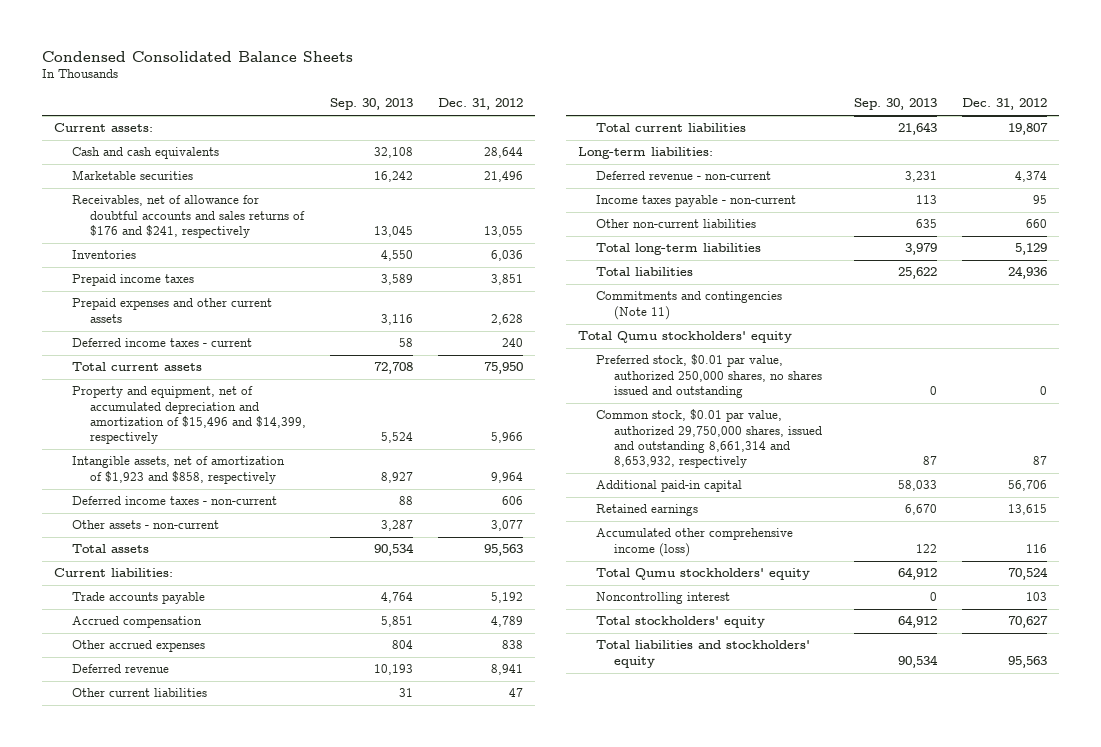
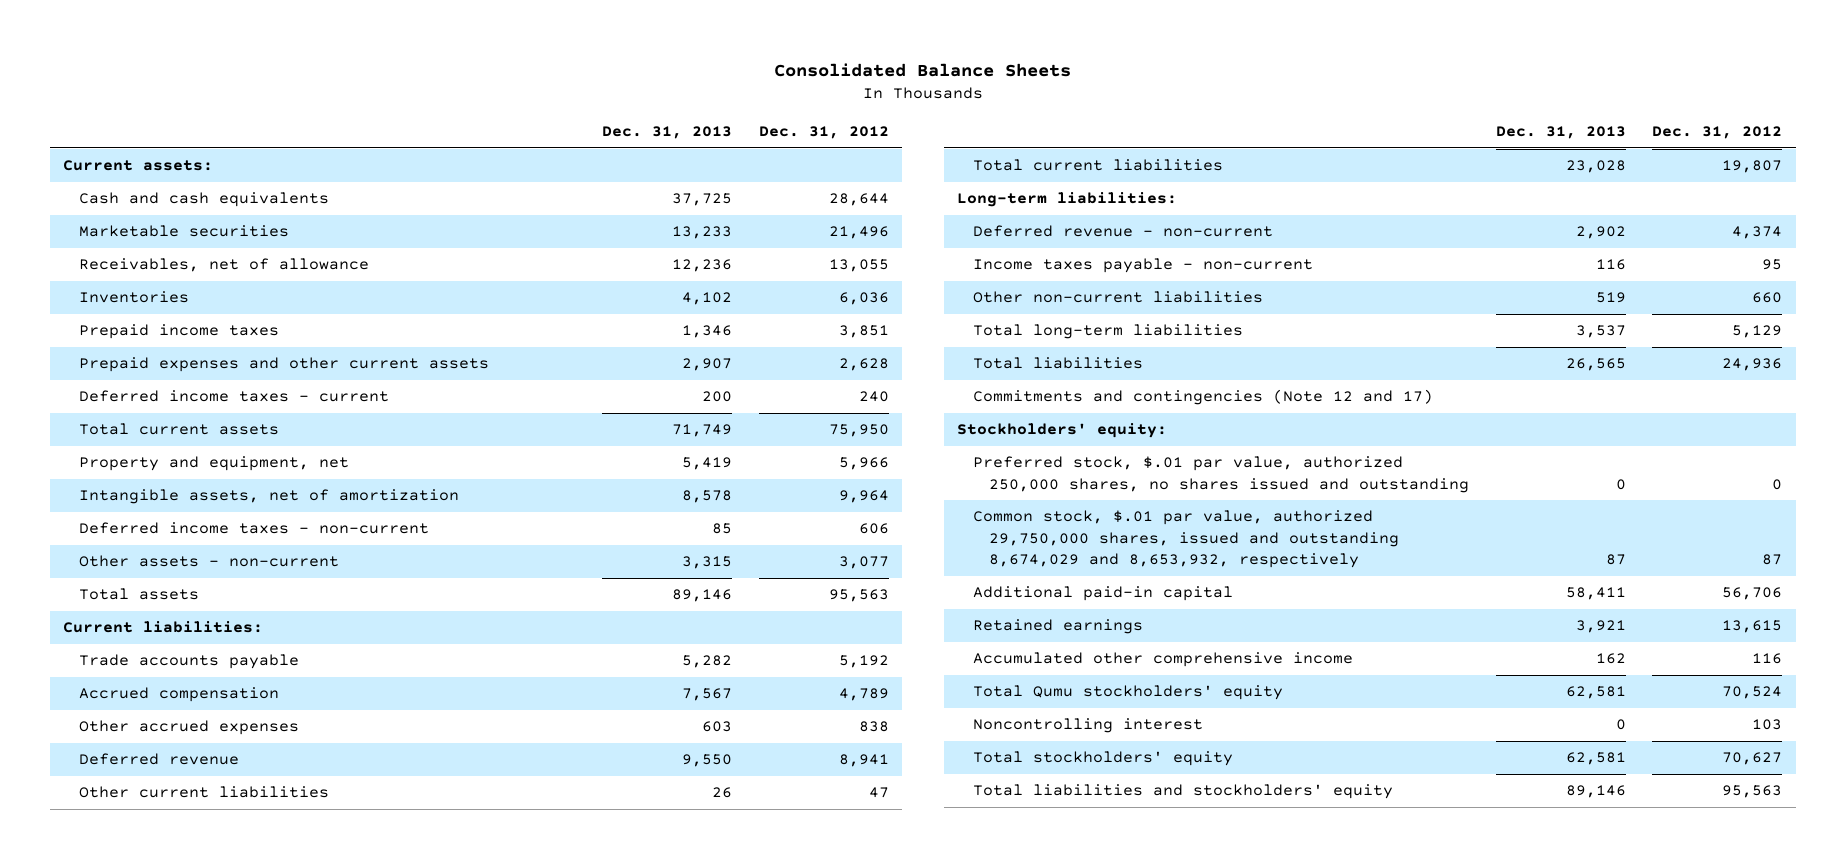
[42,50,354,62] Condensed Consolidated Balance Sheets -> [773,62,1071,77] Consolidated Balance Sheets
[330,98,414,111] Sep. 30, 2013 -> none
none -> [601,126,732,140] Dec. 31, 2013
[71,195,305,239] Receivables, net of allowance for doubtful accounts and sales returns of $176 and $241, respectively -> [79,258,370,273] Receivables, net of allowance
[71,386,306,445] Property and equipment, net of accumulated depreciation and amortization of $15,496 and $14,399, respectively -> [79,456,350,472] Property and equipment, net
[71,456,285,484] Intangible assets, net of amortization of $1,923 and $858, respectively -> [79,489,460,505] Intangible assets, net of amortization
[596,291,783,320] Commitments and contingencies (Note 11) -> [972,389,1433,406] Commitments and contingencies (Note 12 and 17)
[578,331,793,344] Total Qumu stockholders' equity -> [957,423,1168,439] Stockholders' equity:
[596,354,822,399] Preferred stock, $0.01 par value, authorized 250,000 shares, no shares issued and outstanding -> [972,456,1469,493] Preferred stock, $.01 par value, authorized 250,000 shares, no shares issued and outstanding
[596,409,822,469] Common stock, $0.01 par value, authorized 29,750,000 shares, issued and outstanding 8,661,314 and 8,653,932, respectively -> [972,510,1399,569] Common stock, $.01 par value, authorized 29,750,000 shares, issued and outstanding 8,674,029 and 8,653,932, respectively
[596,528,794,557] Accumulated other comprehensive income (loss) -> [972,652,1353,668] Accumulated other comprehensive income

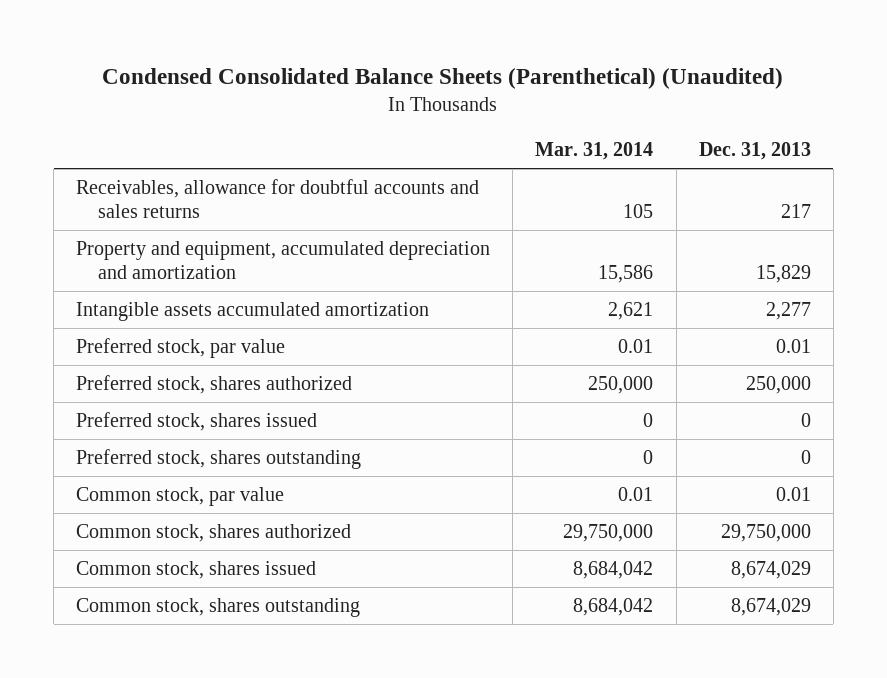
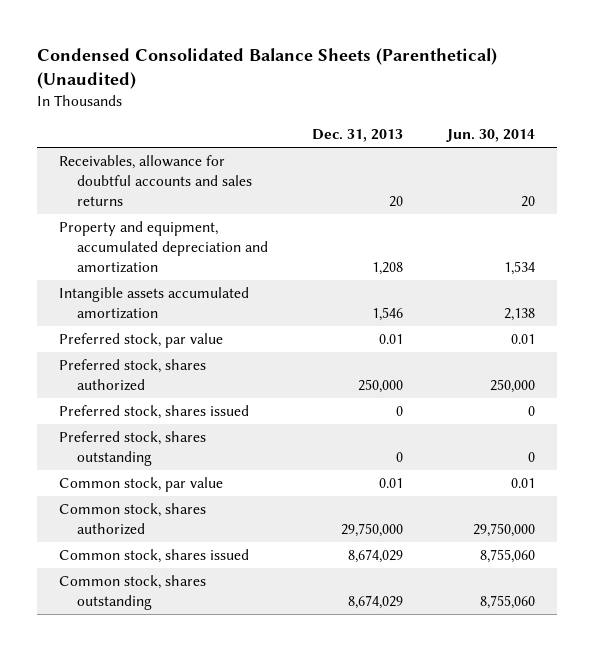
[535,142,654,161] Mar. 31, 2014 -> none
none -> [446,129,536,143] Jun. 30, 2014
[780,203,811,218] 217 -> [389,195,404,207] 20
[755,264,811,283] 15,829 -> [372,261,404,275] 1,208
[765,302,811,321] 2,277 -> [372,306,404,321] 1,546

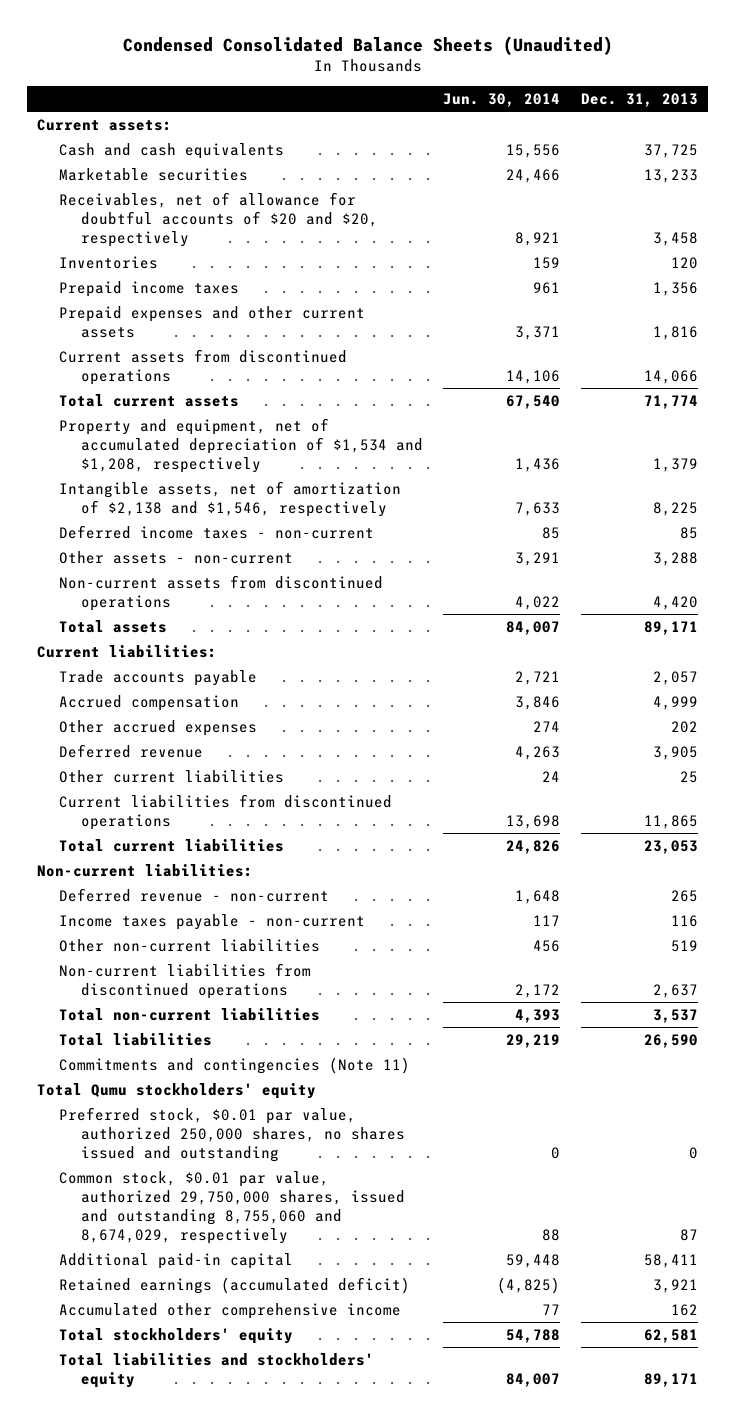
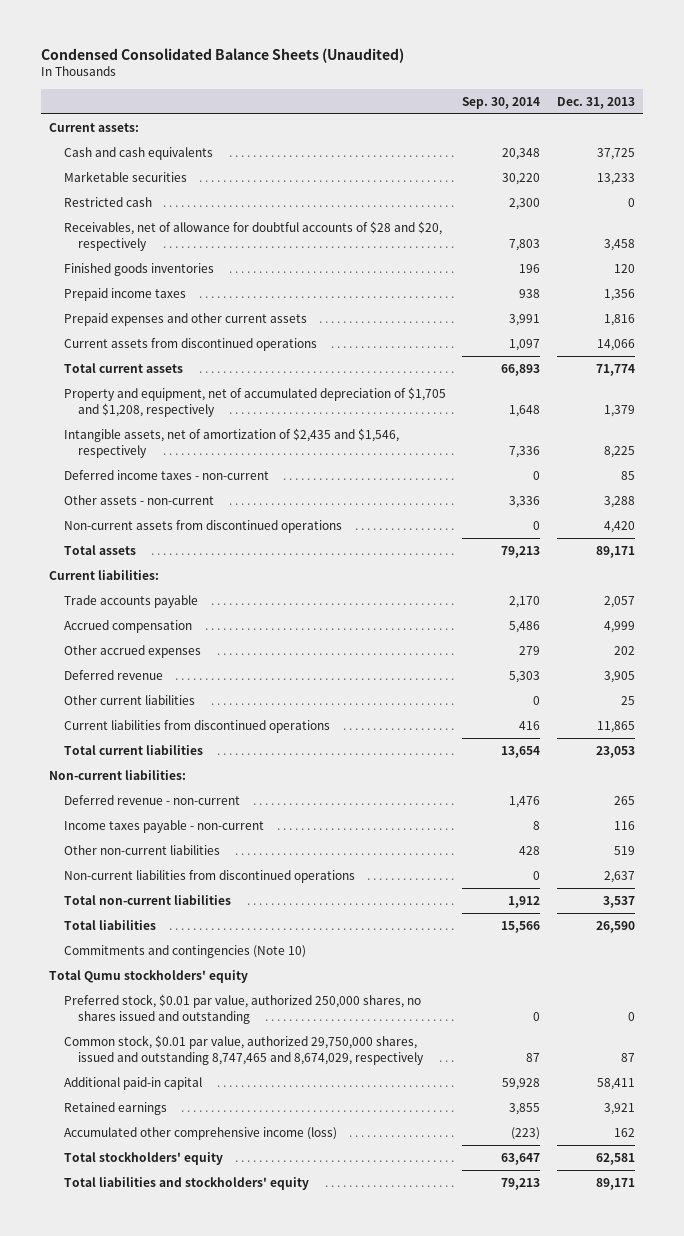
[443,93,561,108] Jun. 30, 2014 -> none
none -> [462,96,541,109] Sep. 30, 2014
none -> [63,196,152,207] Restricted cash
[59,191,378,248] Receivables, net of allowance for doubtful accounts of $20 and $20, respectively -> [63,220,442,251] Receivables, net of allowance for doubtful accounts of $28 and $20, respectively
[59,255,159,269] Inventories -> [63,262,214,276] Finished goods inventories
[59,417,423,474] Property and equipment, net of accumulated depreciation of $1,534 and $1,208, respectively -> [63,386,446,417] Property and equipment, net of accumulated depreciation of $1,705 and $1,208, respectively
[59,480,402,517] Intangible assets, net of amortization of $2,138 and $1,546, respectively -> [63,427,399,458] Intangible assets, net of amortization of $2,435 and $1,546, respectively
[59,1056,411,1074] Commitments and contingencies (Note 11) -> [63,944,306,958] Commitments and contingencies (Note 10)
[59,1170,405,1245] Common stock, $0.01 par value, authorized 29,750,000 shares, issued and outstanding 8,755,060 and 8,674,029, respectively -> [63,1034,425,1065] Common stock, $0.01 par value, authorized 29,750,000 shares, issued and outstanding 8,747,465 and 8,674,029, respectively
[59,1276,411,1294] Retained earnings (accumulated deficit) -> [63,1101,167,1115] Retained earnings
[59,1302,402,1319] Accumulated other comprehensive income -> [63,1126,337,1140] Accumulated other comprehensive income (loss)

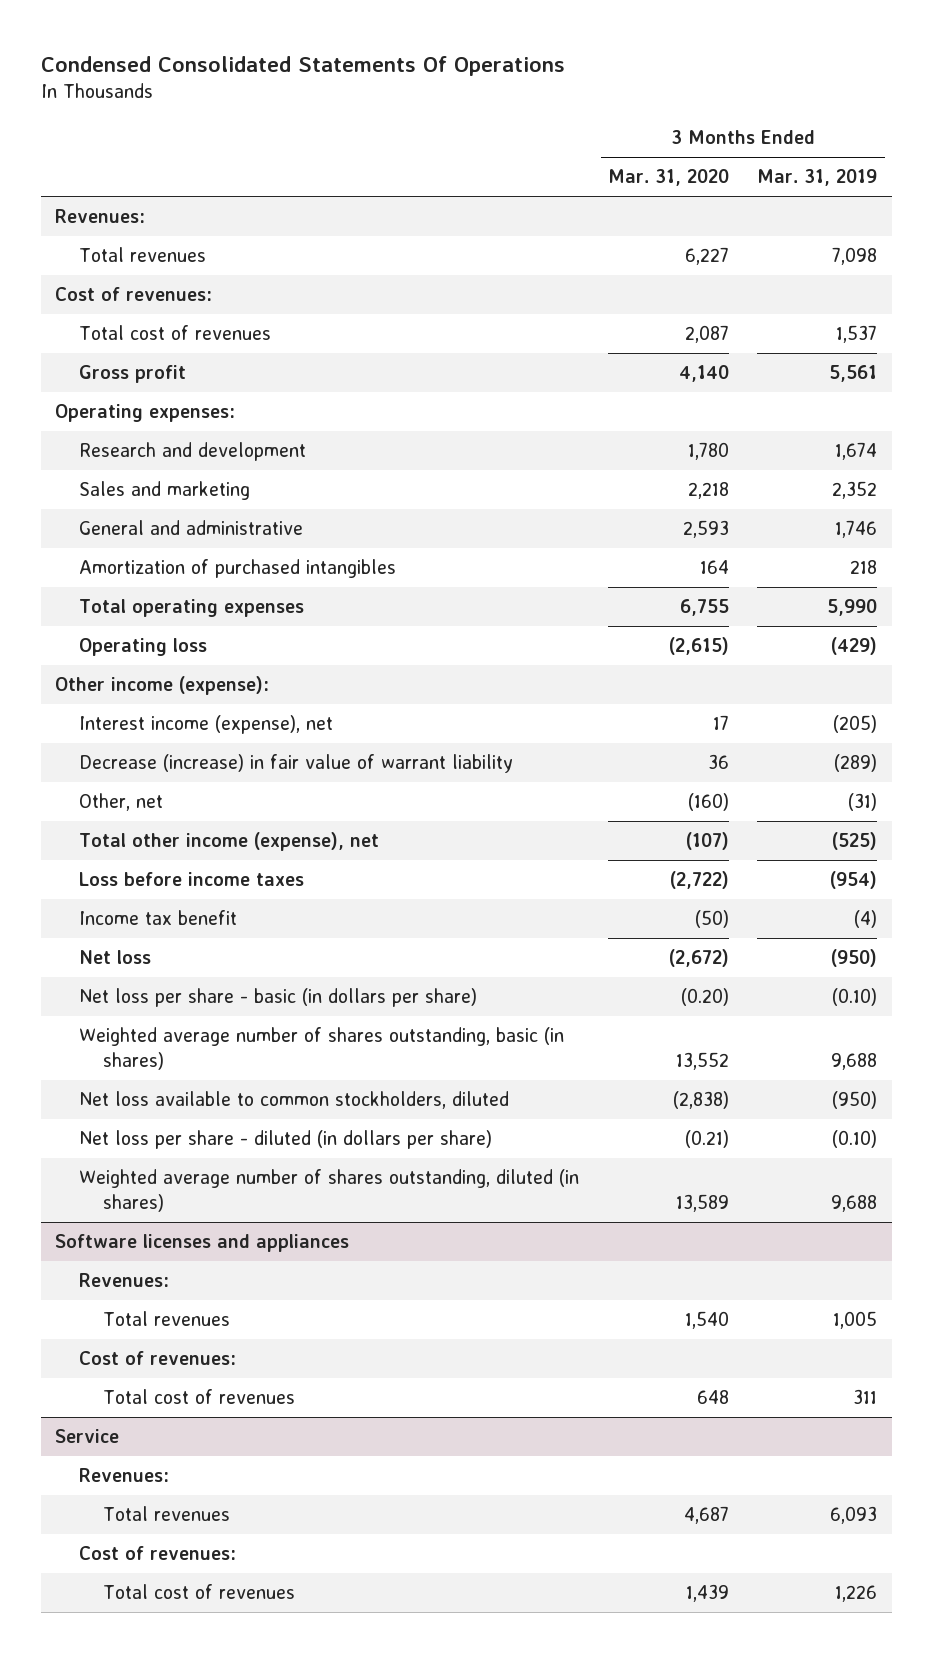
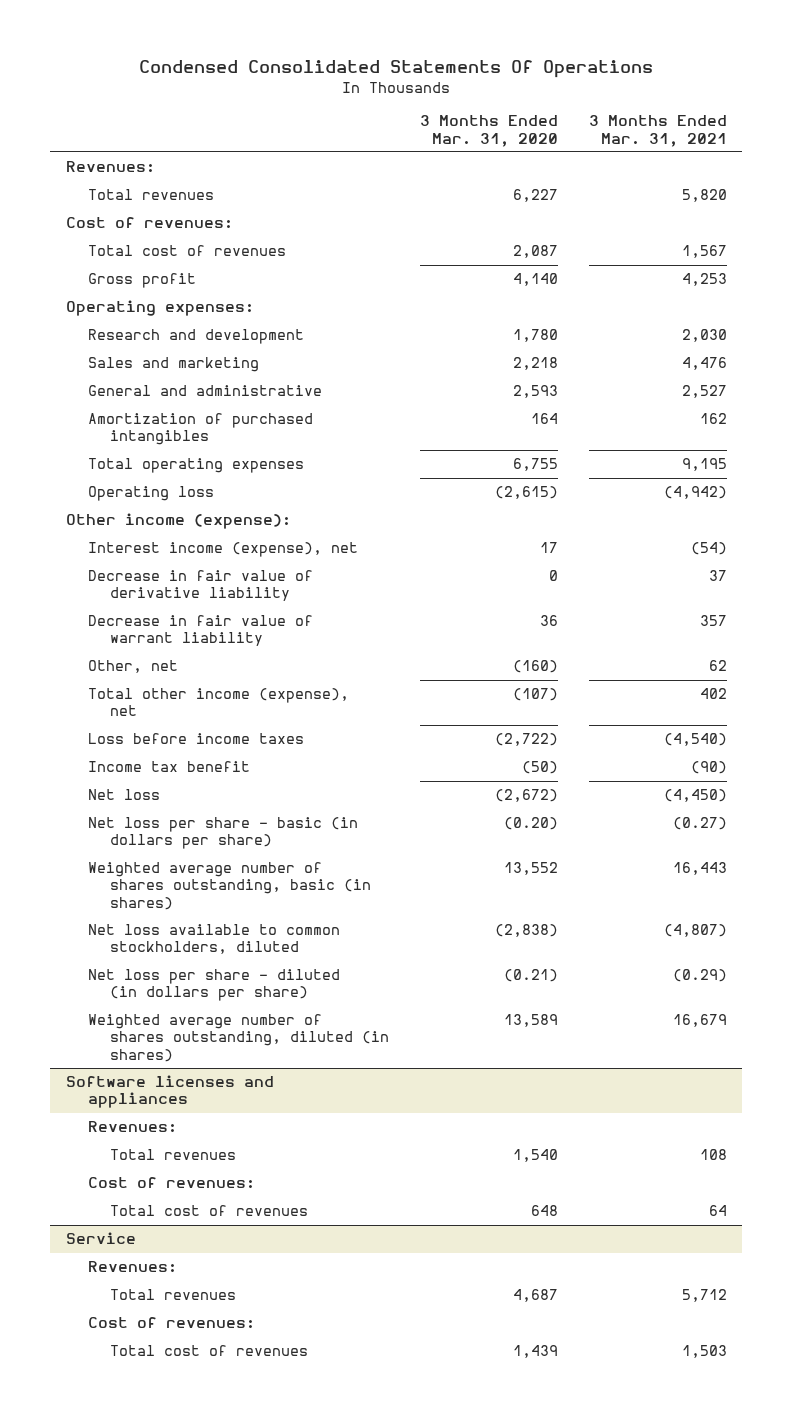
[757,169,878,187] Mar. 31, 2019 -> none
none -> [588,115,727,147] 3 Months Ended Mar. 31, 2021
none -> [87,570,313,602] Decrease in fair value of derivative liability
[79,754,514,774] Decrease (increase) in fair value of warrant liability -> [87,615,313,647] Decrease in fair value of warrant liability

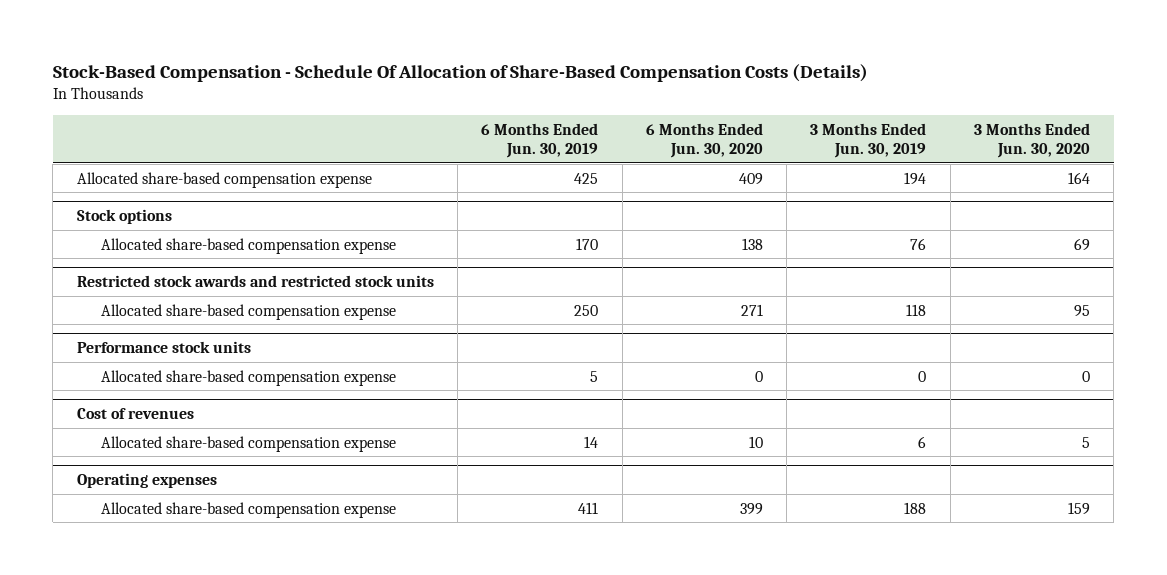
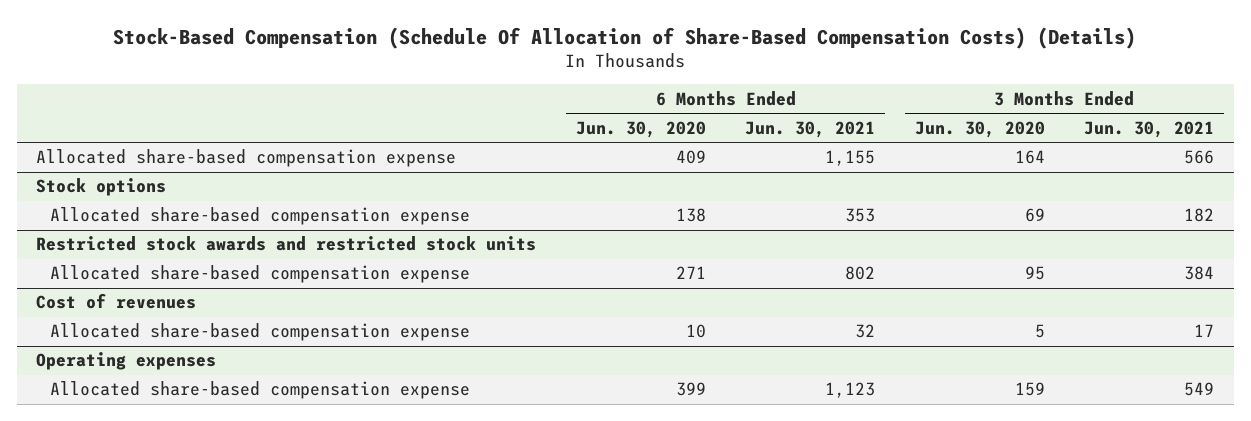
[52,63,868,82] Stock-Based Compensation - Schedule Of Allocation of Share-Based Compensation Costs (Details) -> [113,26,1137,49] Stock-Based Compensation (Schedule Of Allocation of Share-Based Compensation Costs) (Details)
[481,122,599,158] 6 Months Ended Jun. 30, 2019 -> none
[810,122,927,158] 3 Months Ended Jun. 30, 2019 -> none
none -> [745,120,876,138] Jun. 30, 2021
none -> [1084,120,1215,138] Jun. 30, 2021
[76,341,251,354] Performance stock units -> none
[101,369,397,386] Allocated share-based compensation expense -> none

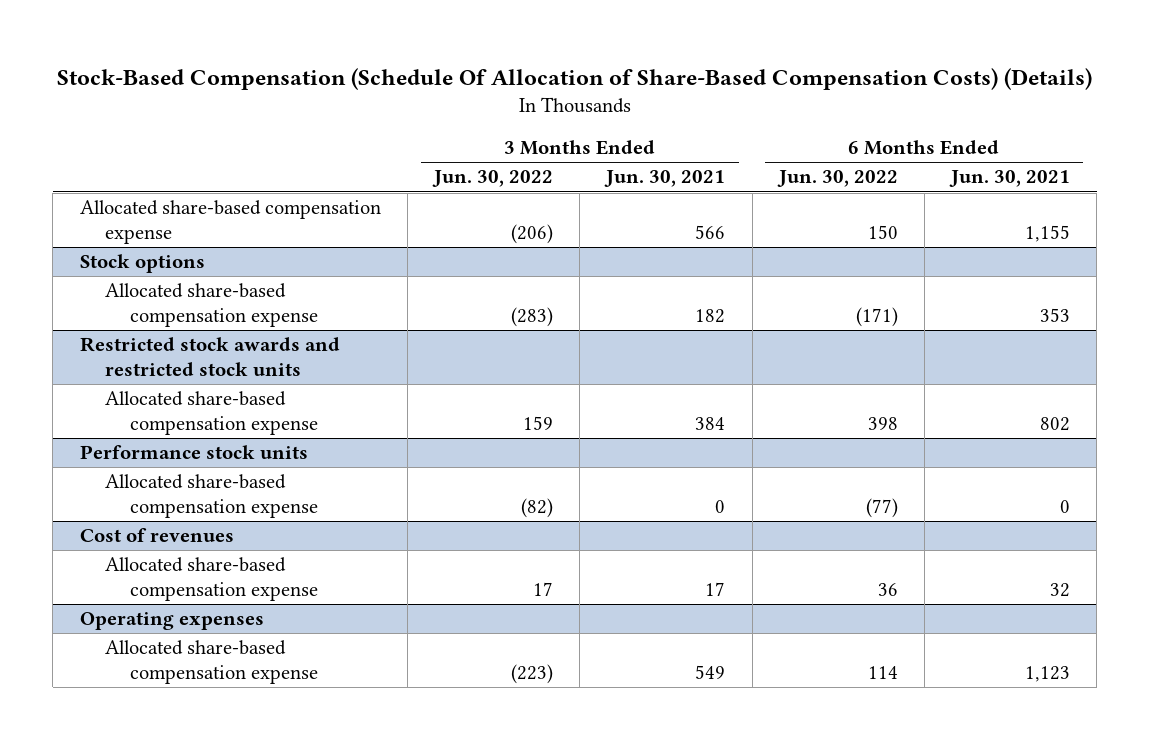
[575,120,706,138] Jun. 30, 2020 -> none
[914,120,1045,138] Jun. 30, 2020 -> none
none -> [432,170,554,188] Jun. 30, 2022
none -> [776,170,898,188] Jun. 30, 2022
none -> [79,445,308,460] Performance stock units
none -> [104,474,318,518] Allocated share-based compensation expense

